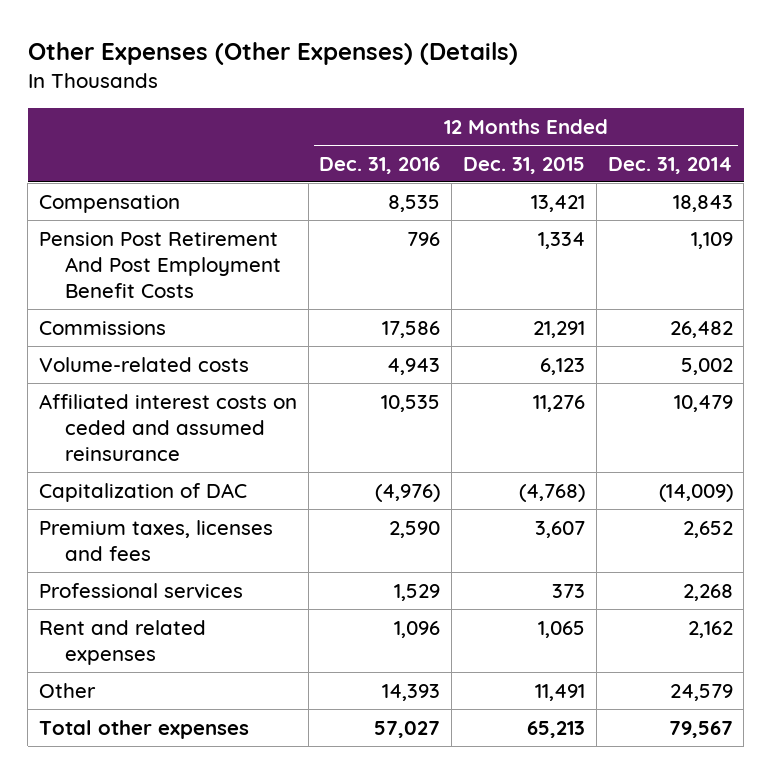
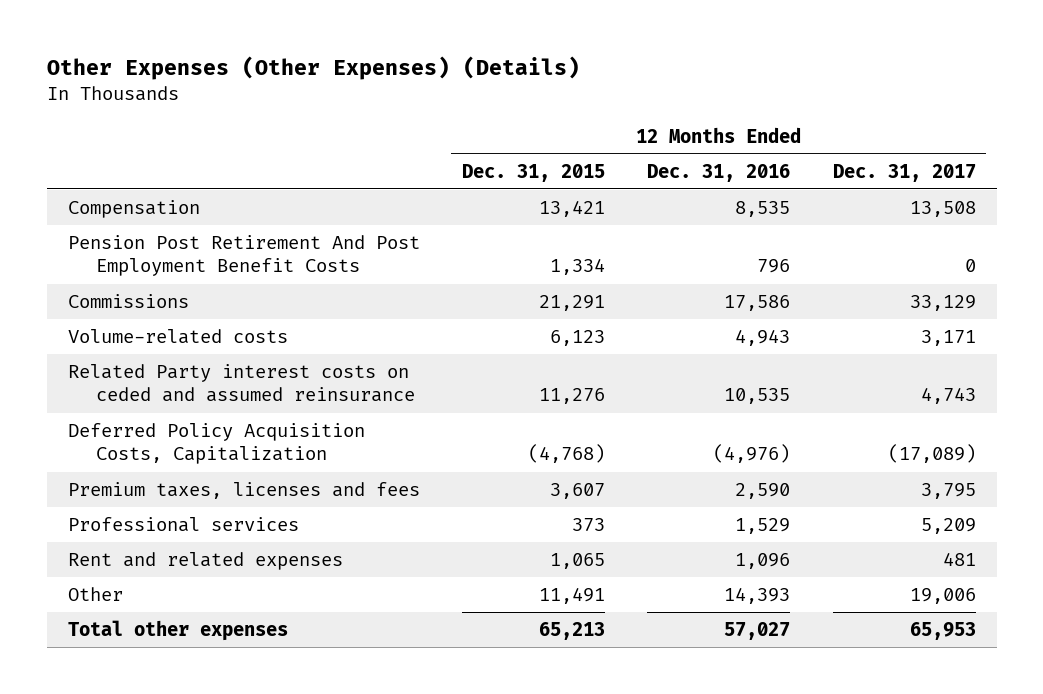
[607,156,733,174] Dec. 31, 2014 -> none
none -> [832,163,976,182] Dec. 31, 2017
[38,393,297,462] Affiliated interest costs on ceded and assumed reinsurance -> [67,364,416,403] Related Party interest costs on ceded and assumed reinsurance
[38,482,247,502] Capitalization of DAC -> [67,423,365,465] Deferred Policy Acquisition Costs, Capitalization

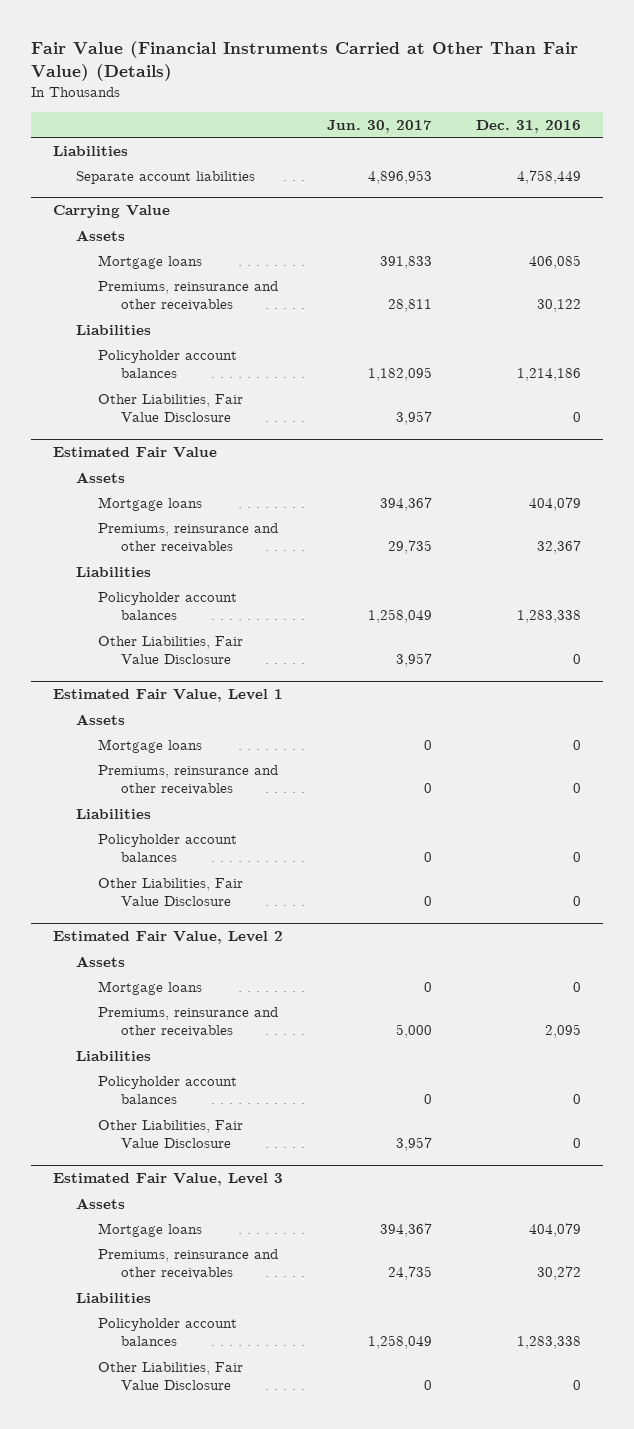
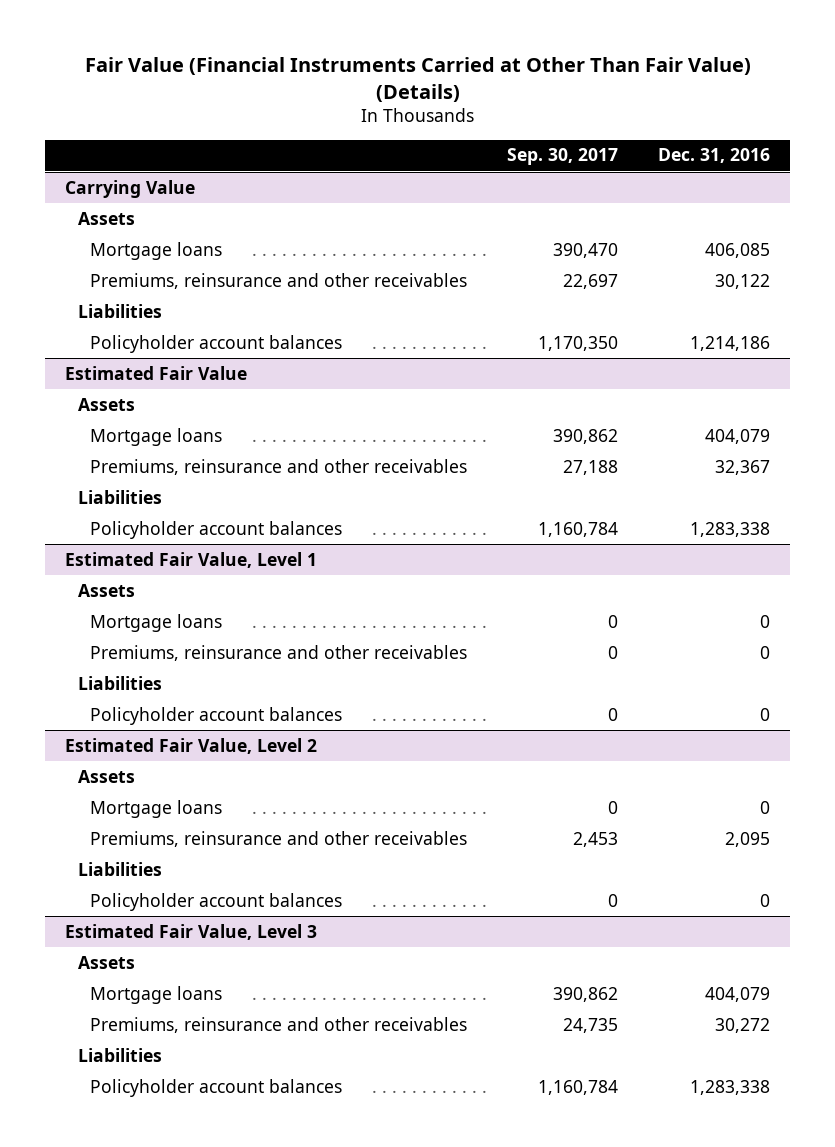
[326,119,432,133] Jun. 30, 2017 -> none
none -> [507,148,619,166] Sep. 30, 2017
[53,145,129,156] Liabilities -> none
[75,170,255,184] Separate account liabilities -> none
[98,393,244,423] Other Liabilities, Fair Value Disclosure -> none
[98,635,244,665] Other Liabilities, Fair Value Disclosure -> none
[98,877,244,907] Other Liabilities, Fair Value Disclosure -> none
[98,1119,244,1149] Other Liabilities, Fair Value Disclosure -> none
[98,1361,244,1391] Other Liabilities, Fair Value Disclosure -> none

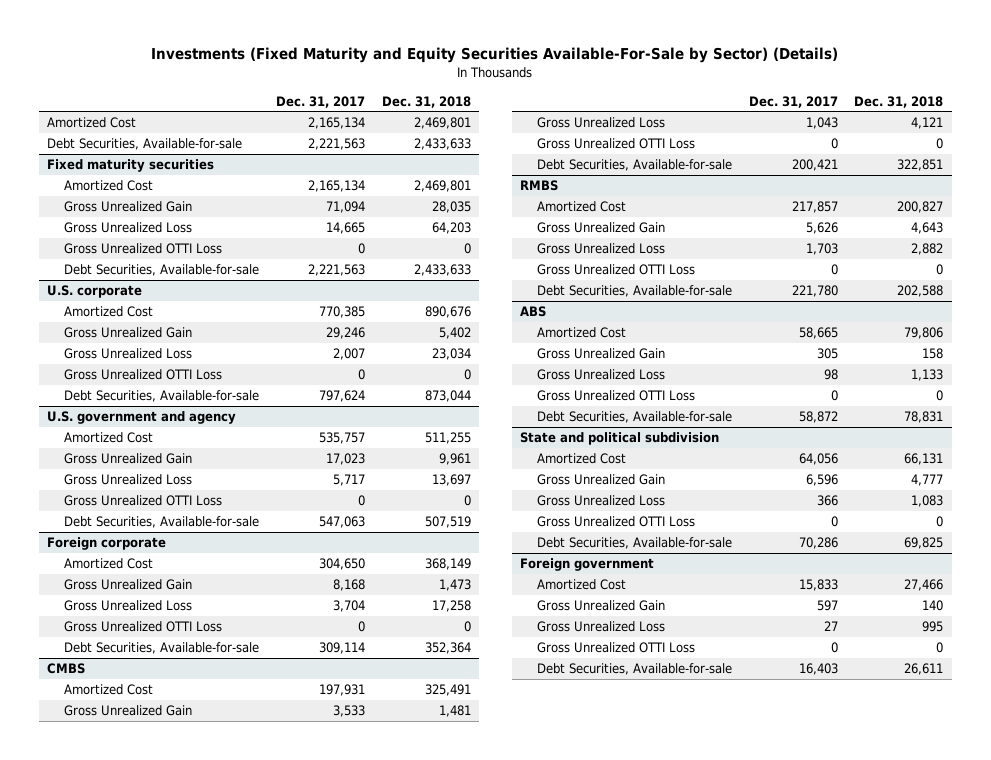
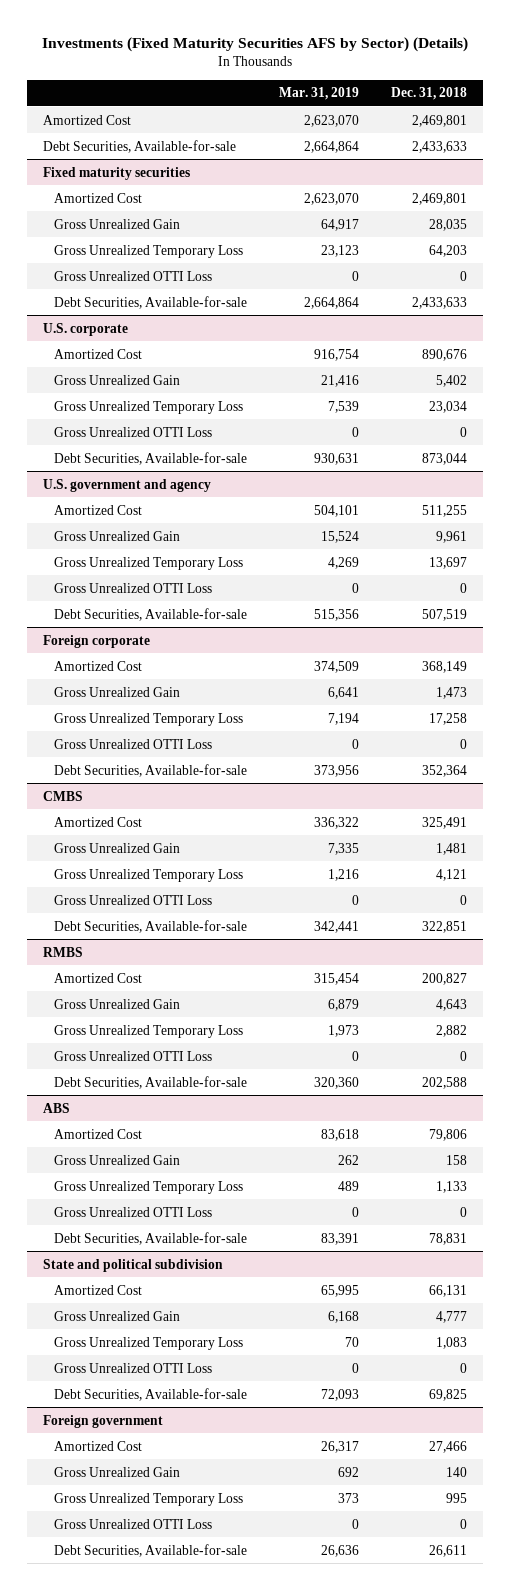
[151,47,839,64] Investments (Fixed Maturity and Equity Securities Available-For-Sale by Sector) (Details) -> [42,36,469,52] Investments (Fixed Maturity Securities AFS by Sector) (Details)
[275,95,365,108] Dec. 31, 2017 -> none
none -> [279,87,360,101] Mar. 31, 2019
[64,222,193,234] Gross Unrealized Loss -> [53,244,243,258] Gross Unrealized Temporary Loss
[64,348,193,360] Gross Unrealized Loss -> [53,400,243,414] Gross Unrealized Temporary Loss
[64,474,193,486] Gross Unrealized Loss -> [53,556,243,570] Gross Unrealized Temporary Loss
[64,600,193,612] Gross Unrealized Loss -> [53,712,243,726] Gross Unrealized Temporary Loss
[537,117,666,129] Gross Unrealized Loss -> [53,868,243,882] Gross Unrealized Temporary Loss
[537,243,666,255] Gross Unrealized Loss -> [53,1024,243,1038] Gross Unrealized Temporary Loss
[537,369,666,381] Gross Unrealized Loss -> [53,1180,243,1194] Gross Unrealized Temporary Loss
[537,495,666,507] Gross Unrealized Loss -> [53,1336,243,1350] Gross Unrealized Temporary Loss
[537,621,666,633] Gross Unrealized Loss -> [53,1492,243,1506] Gross Unrealized Temporary Loss

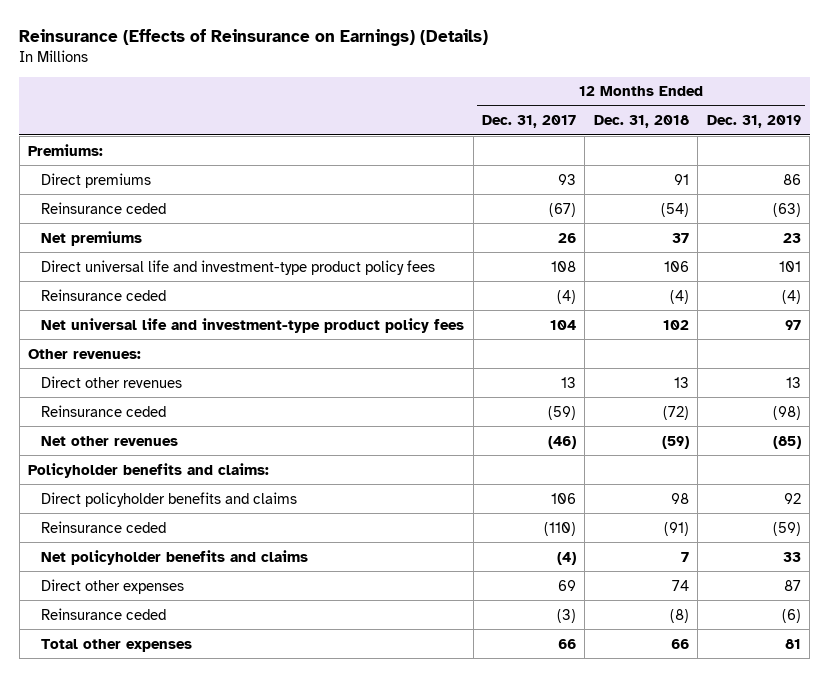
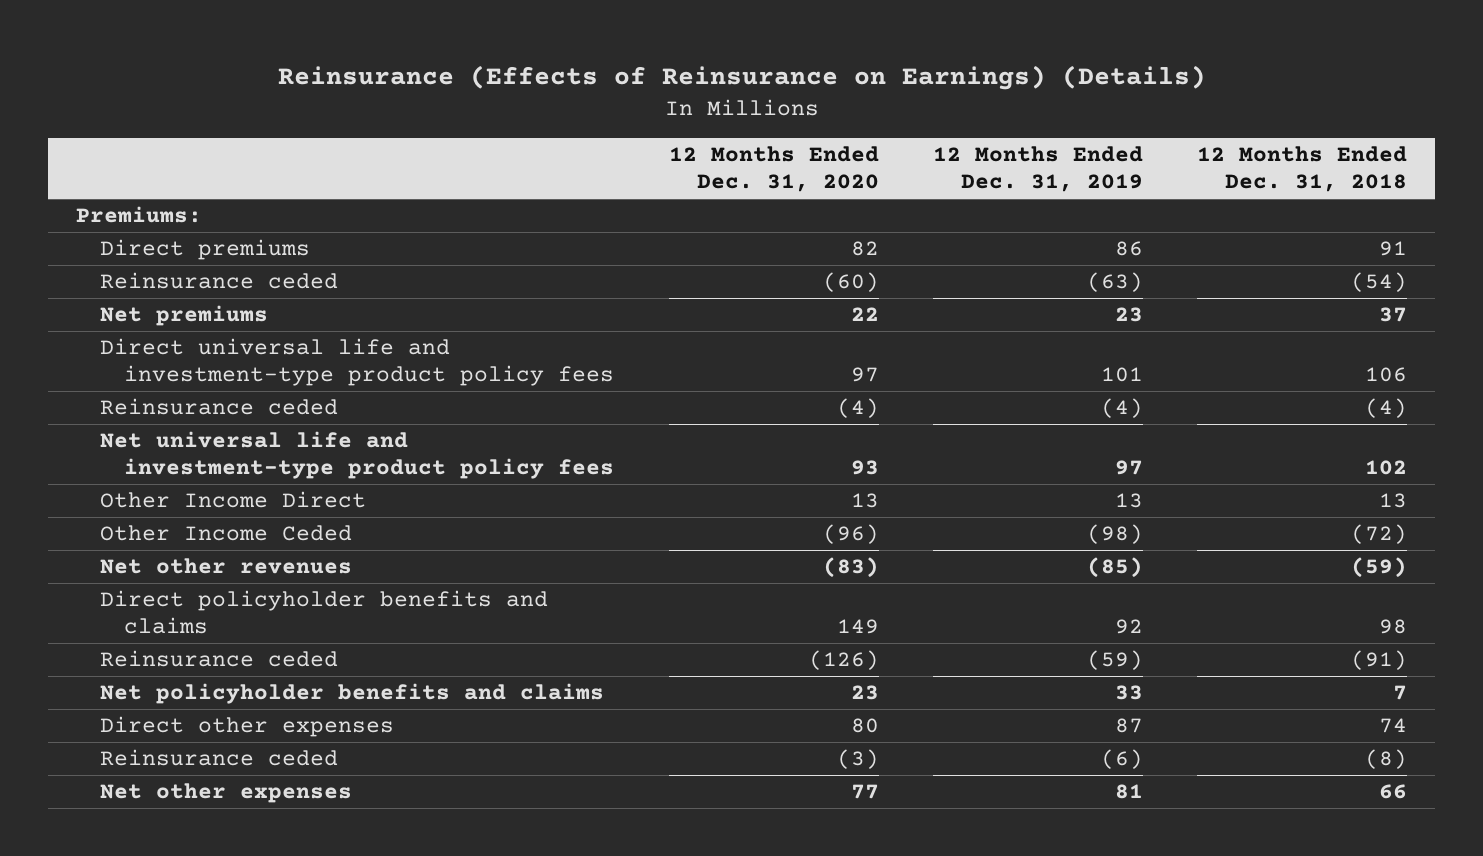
[481,115,576,129] Dec. 31, 2017 -> none
none -> [668,145,879,192] 12 Months Ended Dec. 31, 2020
[28,348,142,359] Other revenues: -> none
[41,375,183,388] Direct other revenues -> [99,491,366,509] Other Income Direct
[41,404,167,417] Reinsurance ceded -> [99,525,352,542] Other Income Ceded
[28,462,270,478] Policyholder benefits and claims: -> none
[41,638,193,652] Total other expenses -> [99,783,352,804] Net other expenses

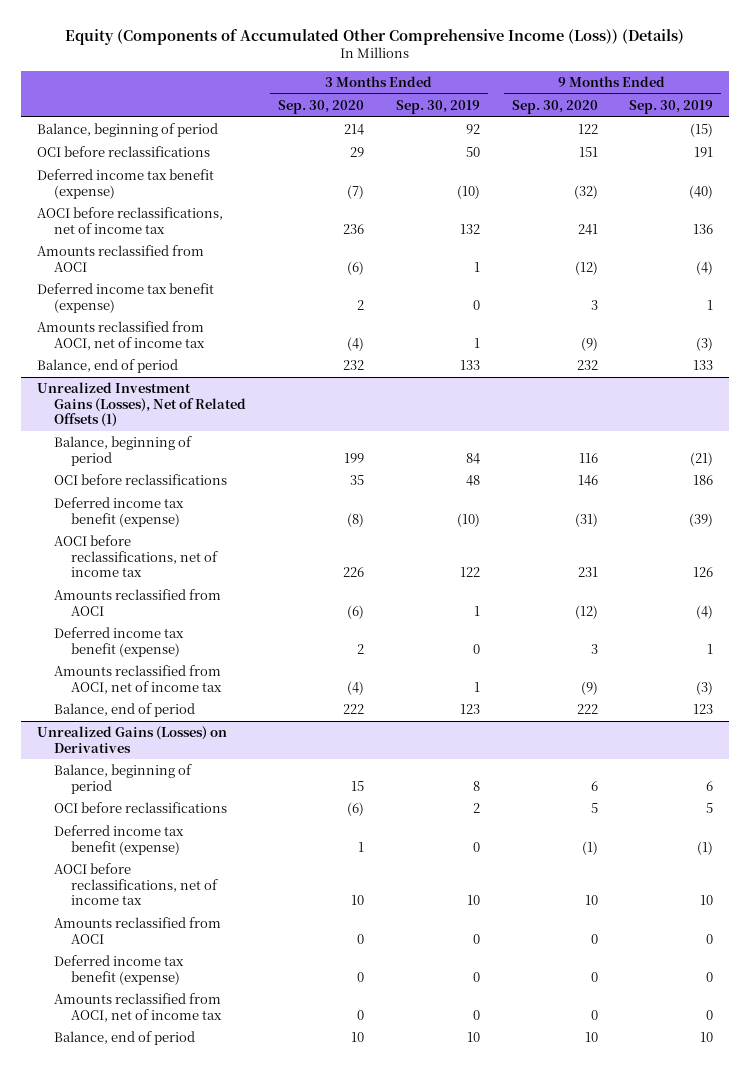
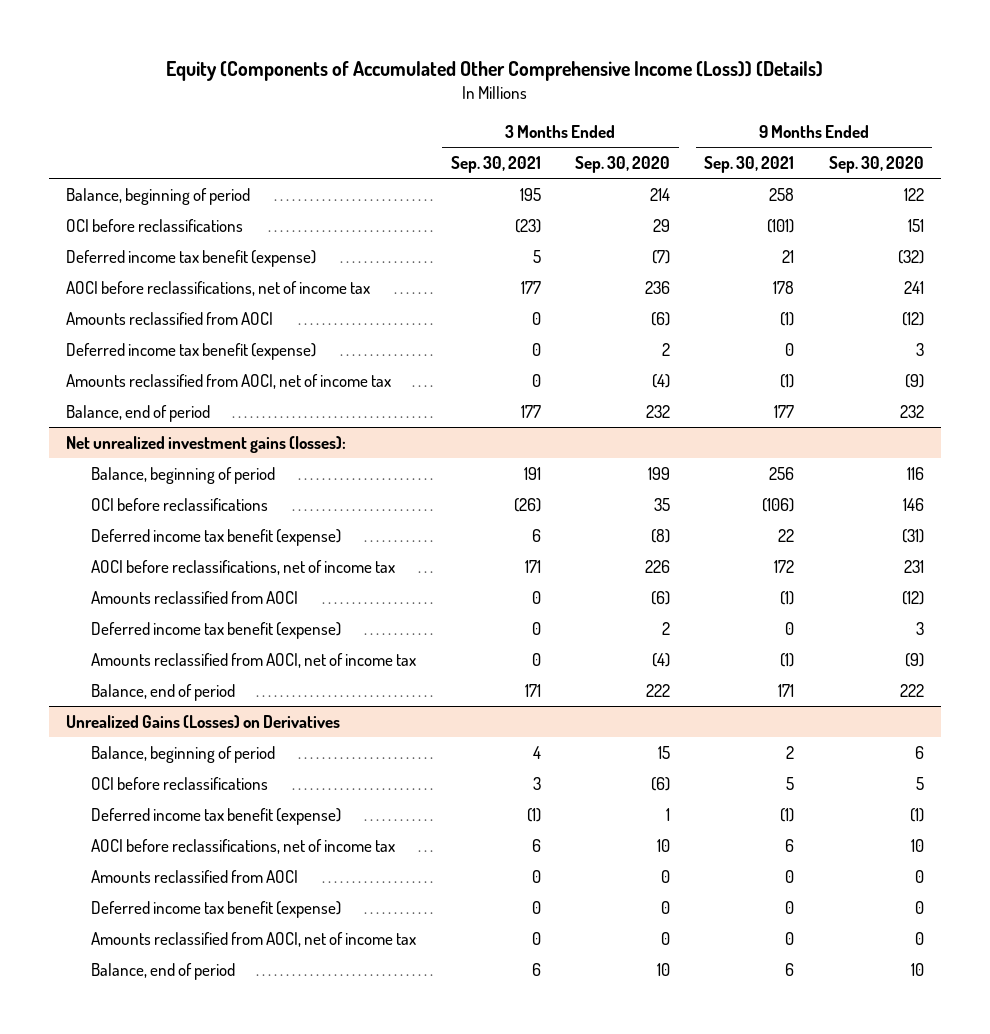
[395,99,480,114] Sep. 30, 2019 -> none
[629,99,714,114] Sep. 30, 2019 -> none
none -> [450,155,541,173] Sep. 30, 2021
none -> [704,155,795,173] Sep. 30, 2021
[37,382,247,428] Unrealized Investment Gains (Losses), Net of Related Offsets (1) -> [66,435,347,453] Net unrealized investment gains (losses):

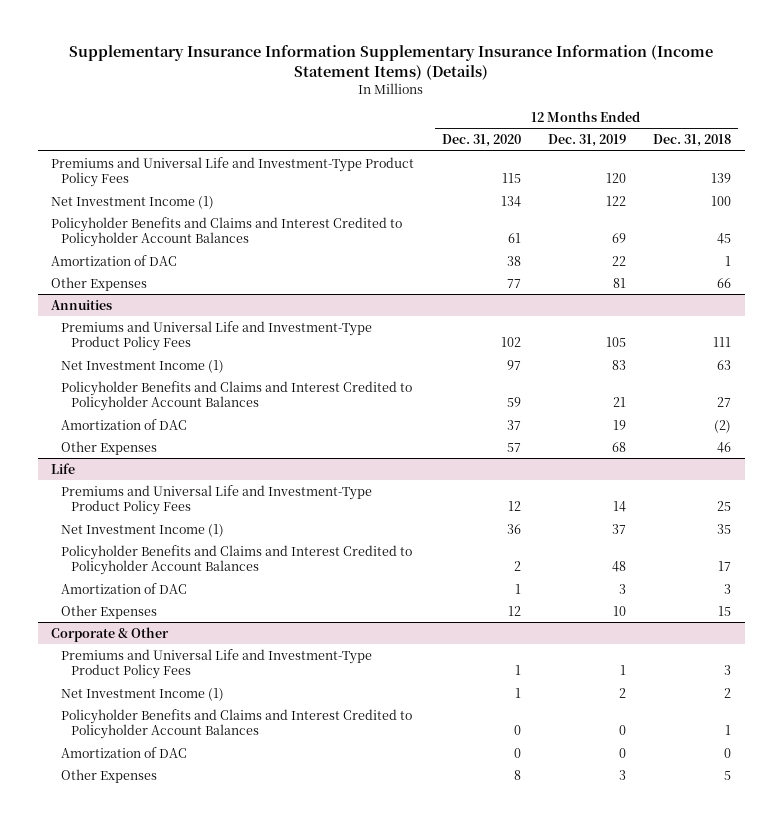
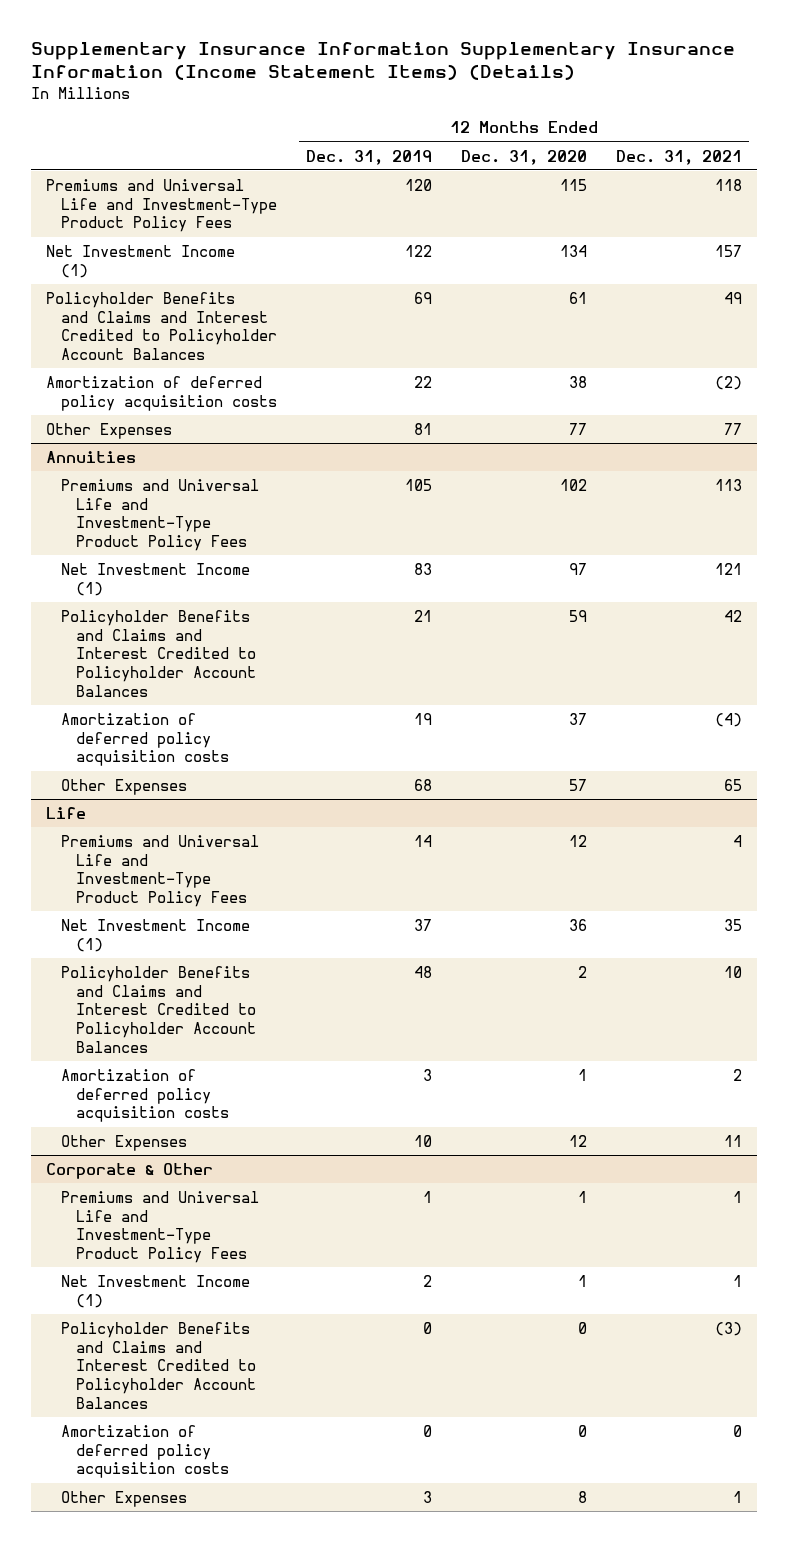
[653,134,732,148] Dec. 31, 2018 -> none
none -> [616,149,743,165] Dec. 31, 2021
[51,254,178,266] Amortization of DAC -> [45,375,278,411] Amortization of deferred policy acquisition costs
[61,418,188,430] Amortization of DAC -> [61,712,230,767] Amortization of deferred policy acquisition costs
[61,582,188,594] Amortization of DAC -> [61,1068,230,1123] Amortization of deferred policy acquisition costs
[61,746,188,758] Amortization of DAC -> [61,1424,230,1479] Amortization of deferred policy acquisition costs

